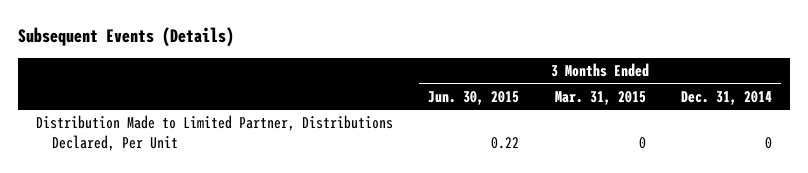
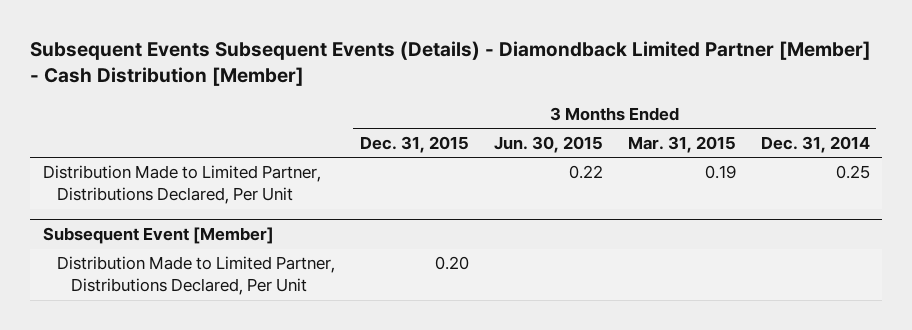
[17,27,234,48] Subsequent Events (Details) -> [30,41,872,87] Subsequent Events Subsequent Events (Details) - Diamondback Limited Partner [Member] - Cash Distribution [Member]
none -> [359,135,469,153] Dec. 31, 2015
[638,136,646,149] 0 -> [704,165,736,180] 0.19
[765,136,773,149] 0 -> [835,165,870,180] 0.25
none -> [42,227,274,245] Subsequent Event [Member]
none -> [56,256,335,296] Distribution Made to Limited Partner, Distributions Declared, Per Unit

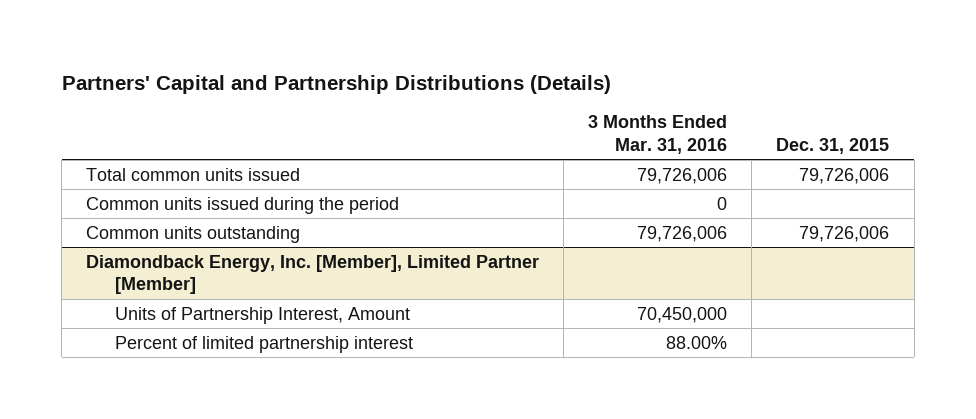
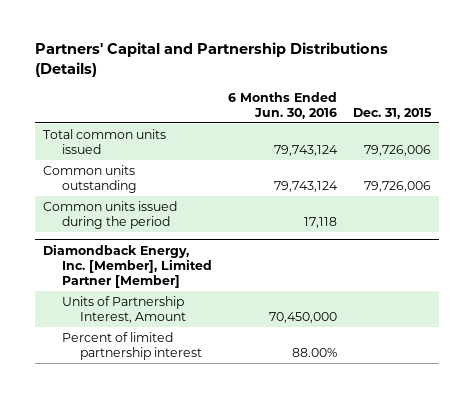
[588,115,728,155] 3 Months Ended Mar. 31, 2016 -> none
none -> [227,91,337,119] 6 Months Ended Jun. 30, 2016
[86,196,400,214] Common units issued during the period -> [43,200,178,230] Common units issued during the period

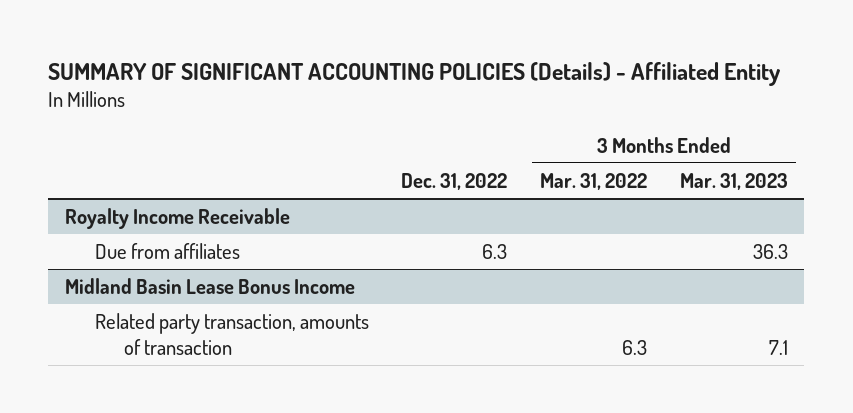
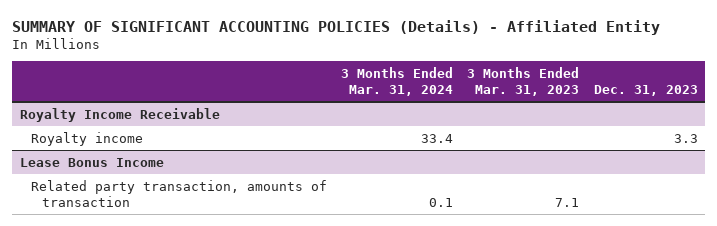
[401,172,508,190] Dec. 31, 2022 -> none
[539,172,647,190] Mar. 31, 2022 -> none
none -> [341,66,454,96] 3 Months Ended Mar. 31, 2024
none -> [593,84,698,96] Dec. 31, 2023
[94,243,240,260] Due from affiliates -> none
none -> [30,131,143,146] Royalty income
[64,278,355,295] Midland Basin Lease Bonus Income -> [19,157,164,167] Lease Bonus Income

